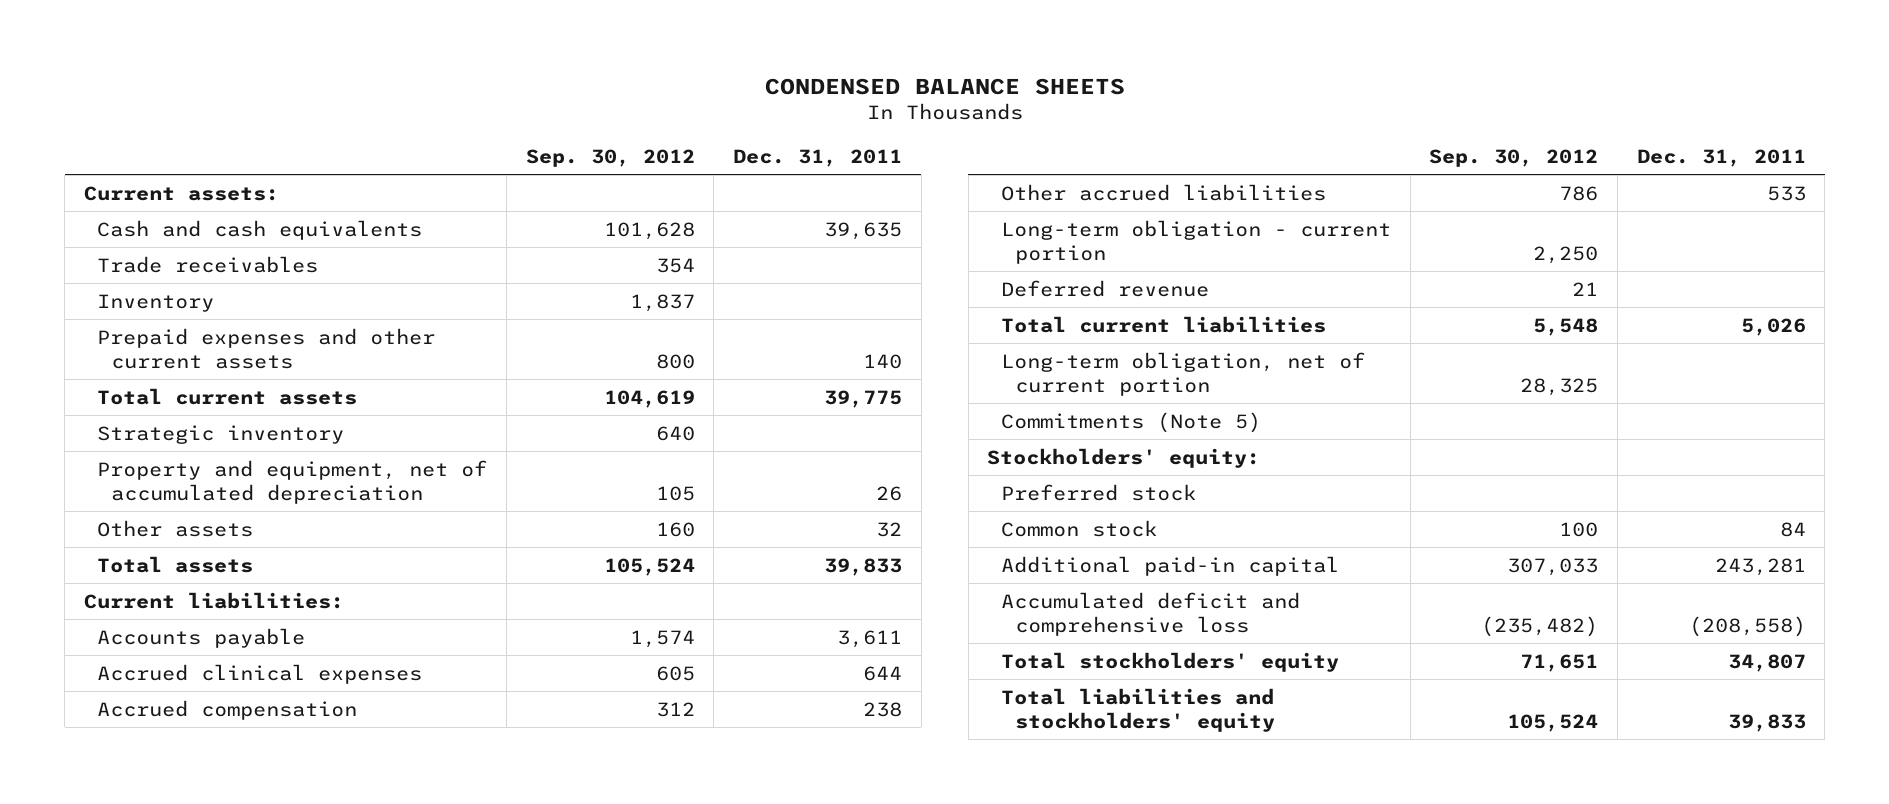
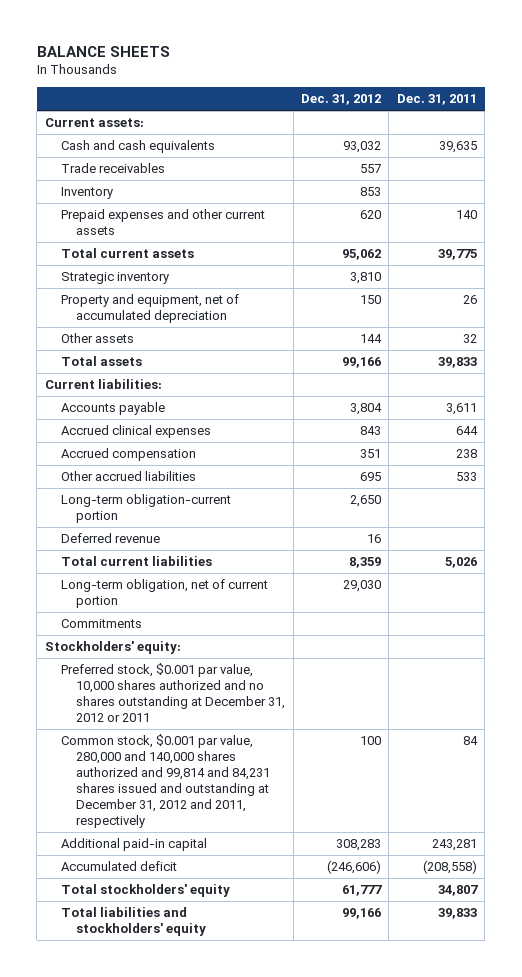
[764,77,1125,95] CONDENSED BALANCE SHEETS -> [36,45,170,57] BALANCE SHEETS
[525,148,695,167] Sep. 30, 2012 -> none
none -> [301,94,382,106] Dec. 31, 2012
[1000,219,1391,264] Long-term obligation - current portion -> [60,494,231,523] Long-term obligation-current portion
[1000,411,1261,433] Commitments (Note 5) -> [60,619,142,629] Commitments
[1000,483,1196,501] Preferred stock -> [60,663,286,722] Preferred stock, $0.001 par value, 10,000 shares authorized and no shares outstanding at December 31, 2012 or 2011
[1000,519,1157,537] Common stock -> [60,734,271,828] Common stock, $0.001 par value, 280,000 and 140,000 shares authorized and 99,814 and 84,231 shares issued and outstanding at December 31, 2012 and 2011, respectively
[1000,591,1300,636] Accumulated deficit and comprehensive loss -> [60,861,177,872] Accumulated deficit

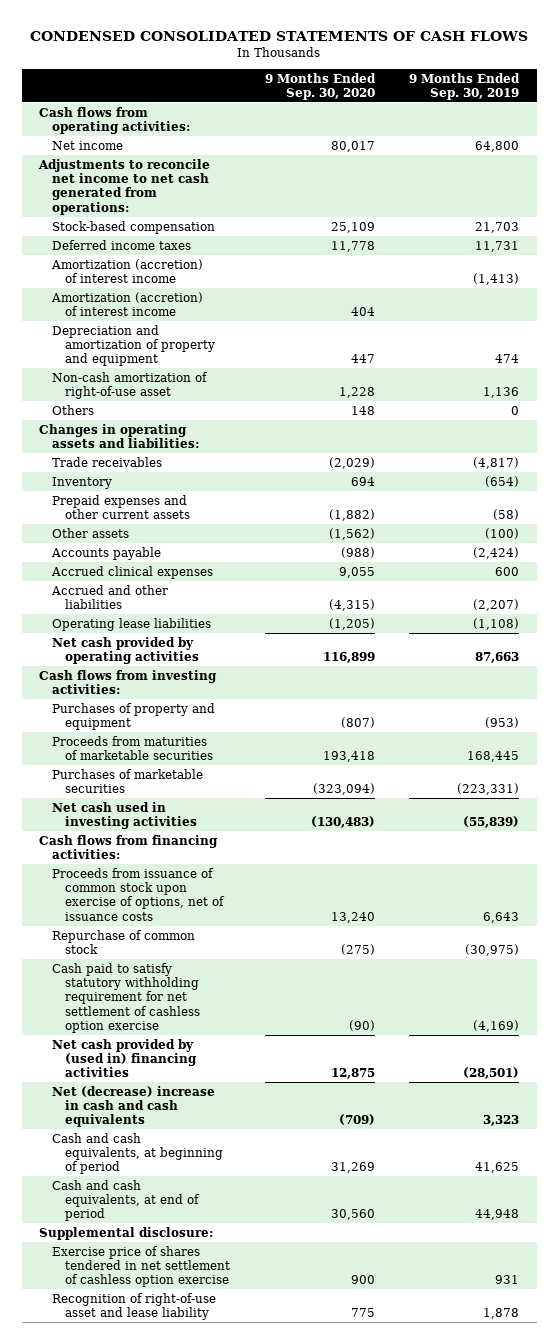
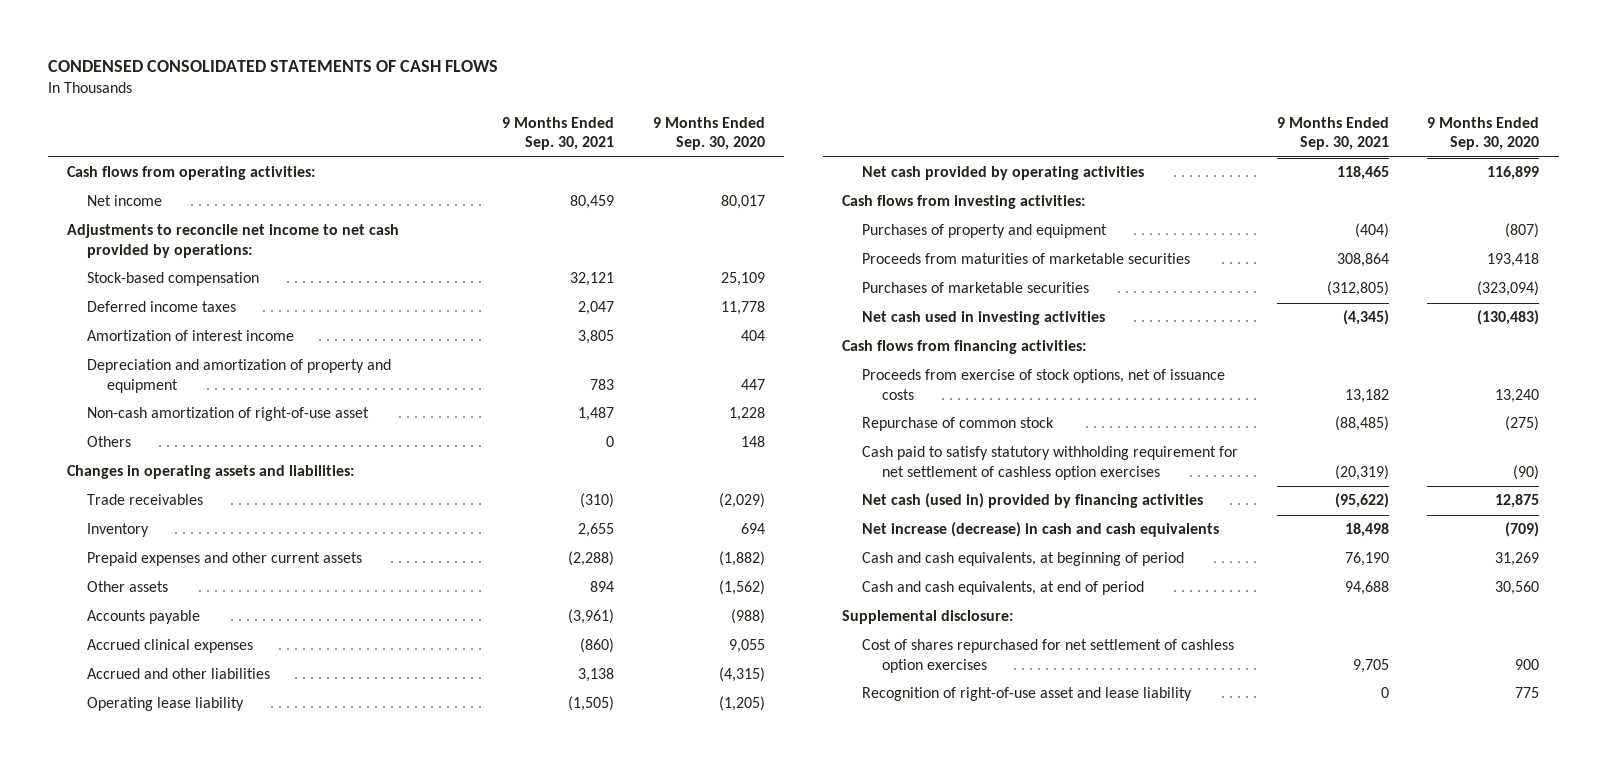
[409,72,521,100] 9 Months Ended Sep. 30, 2019 -> none
none -> [501,116,614,151] 9 Months Ended Sep. 30, 2021
[38,158,211,215] Adjustments to reconcile net income to net cash generated from operations: -> [67,224,400,259] Adjustments to reconcile net income to net cash provided by operations:
[51,258,204,284] Amortization (accretion) of interest income -> none
[51,291,204,317] Amortization (accretion) of interest income -> [87,330,295,342] Amortization of interest income
[52,617,212,631] Operating lease liabilities -> [87,697,245,712] Operating lease liability
[52,867,226,921] Proceeds from issuance of common stock upon exercise of options, net of issuance costs -> [861,369,1225,401] Proceeds from exercise of stock options, net of issuance costs
[52,962,201,1033] Cash paid to satisfy statutory withholding requirement for net settlement of cashless option exercise -> [861,446,1238,481] Cash paid to satisfy statutory withholding requirement for net settlement of cashless option exercises
[52,1038,198,1078] Net cash provided by (used in) financing activities -> [861,493,1203,509] Net cash (used in) provided by financing activities
[52,1085,216,1128] Net (decrease) increase in cash and cash equivalents -> [861,522,1219,538] Net increase (decrease) in cash and cash equivalents
[52,1245,231,1288] Exercise price of shares tendered in net settlement of cashless option exercise -> [861,639,1234,674] Cost of shares repurchased for net settlement of cashless option exercises

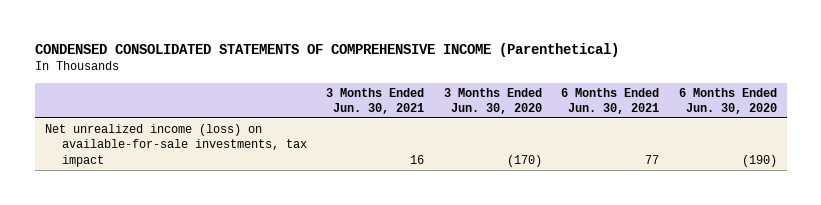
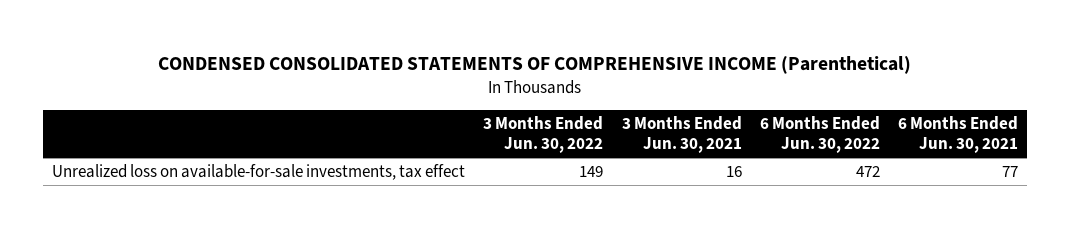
[443,87,542,115] 3 Months Ended Jun. 30, 2020 -> none
[678,87,777,115] 6 Months Ended Jun. 30, 2020 -> none
none -> [483,116,604,154] 3 Months Ended Jun. 30, 2022
none -> [759,116,880,154] 6 Months Ended Jun. 30, 2022
[44,123,307,167] Net unrealized income (loss) on available-for-sale investments, tax impact -> [52,164,466,181] Unrealized loss on available-for-sale investments, tax effect

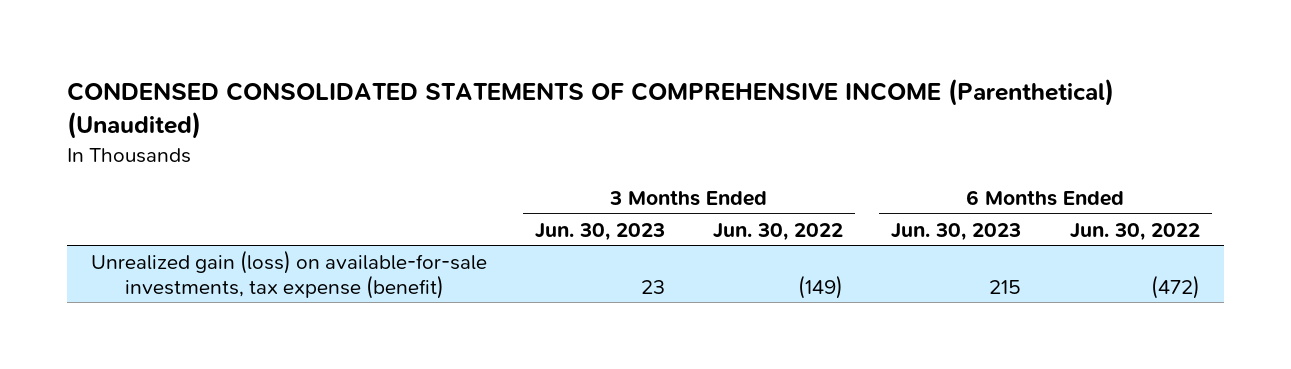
[158,55,912,74] CONDENSED CONSOLIDATED STATEMENTS OF COMPREHENSIVE INCOME (Parenthetical) -> [67,78,1115,140] CONDENSED CONSOLIDATED STATEMENTS OF COMPREHENSIVE INCOME (Parenthetical) (Unaudited)
[621,116,742,154] 3 Months Ended Jun. 30, 2021 -> none
[897,116,1018,154] 6 Months Ended Jun. 30, 2021 -> none
none -> [535,222,666,241] Jun. 30, 2023
none -> [891,222,1022,241] Jun. 30, 2023
[52,164,466,181] Unrealized loss on available-for-sale investments, tax effect -> [91,249,488,299] Unrealized gain (loss) on available-for-sale investments, tax expense (benefit)
[579,166,604,178] 149 -> [798,274,844,299] (149)
[855,166,880,178] 472 -> [1150,274,1200,299] (472)

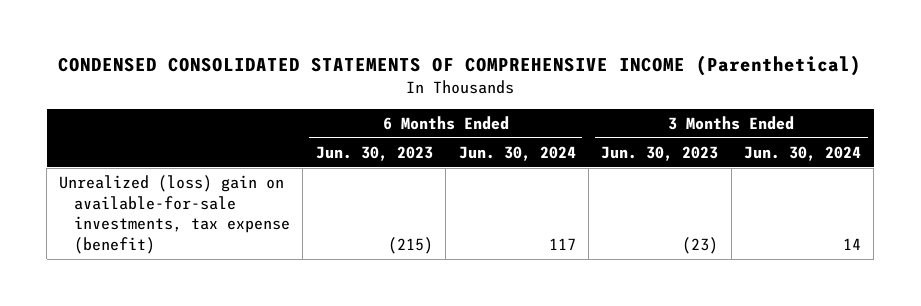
[67,78,1115,140] CONDENSED CONSOLIDATED STATEMENTS OF COMPREHENSIVE INCOME (Parenthetical) (Unaudited) -> [58,55,862,77] CONDENSED CONSOLIDATED STATEMENTS OF COMPREHENSIVE INCOME (Parenthetical)
[713,222,844,241] Jun. 30, 2022 -> none
[1069,222,1200,241] Jun. 30, 2022 -> none
none -> [458,145,576,161] Jun. 30, 2024
none -> [744,145,862,161] Jun. 30, 2024
[91,249,488,299] Unrealized gain (loss) on available-for-sale investments, tax expense (benefit) -> [59,175,291,254] Unrealized (loss) gain on available-for-sale investments, tax expense (benefit)
[641,279,666,294] 23 -> [682,236,719,254] (23)
[989,279,1022,294] 215 -> [387,236,433,254] (215)

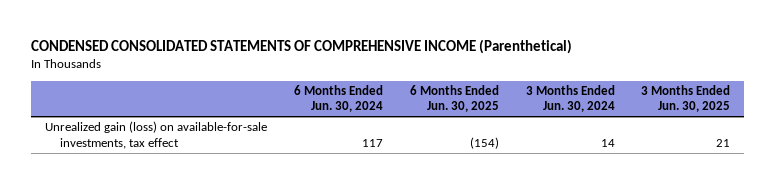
[315,145,433,161] Jun. 30, 2023 -> none
[601,145,719,161] Jun. 30, 2023 -> none
none -> [409,84,499,113] 6 Months Ended Jun. 30, 2025
none -> [641,84,731,113] 3 Months Ended Jun. 30, 2025
[59,175,291,254] Unrealized (loss) gain on available-for-sale investments, tax expense (benefit) -> [44,121,267,149] Unrealized gain (loss) on available-for-sale investments, tax effect

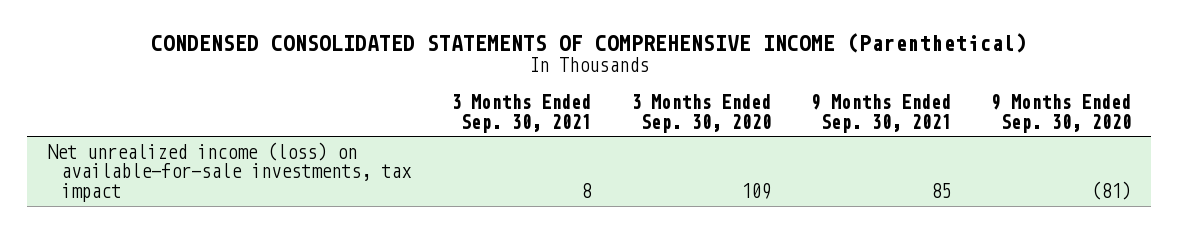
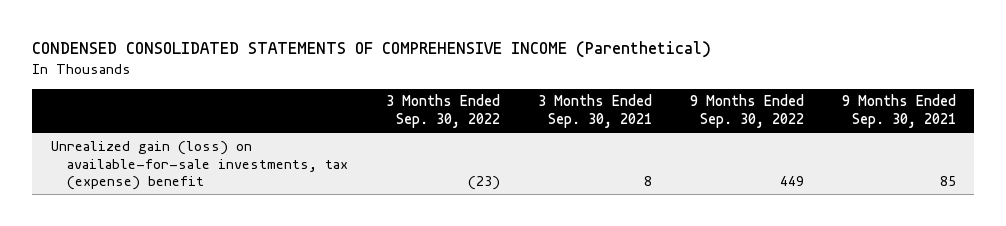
[631,93,772,133] 3 Months Ended Sep. 30, 2020 -> none
[991,93,1132,133] 9 Months Ended Sep. 30, 2020 -> none
none -> [385,94,500,129] 3 Months Ended Sep. 30, 2022
none -> [689,94,804,129] 9 Months Ended Sep. 30, 2022
[47,141,413,203] Net unrealized income (loss) on available-for-sale investments, tax impact -> [50,140,349,191] Unrealized gain (loss) on available-for-sale investments, tax (expense) benefit

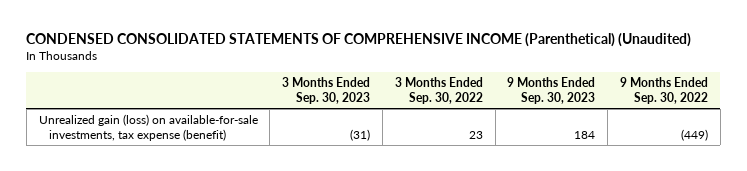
[31,41,711,59] CONDENSED CONSOLIDATED STATEMENTS OF COMPREHENSIVE INCOME (Parenthetical) -> [26,33,692,48] CONDENSED CONSOLIDATED STATEMENTS OF COMPREHENSIVE INCOME (Parenthetical) (Unaudited)
[537,94,652,129] 3 Months Ended Sep. 30, 2021 -> none
[841,94,956,129] 9 Months Ended Sep. 30, 2021 -> none
none -> [282,77,371,104] 3 Months Ended Sep. 30, 2023
none -> [507,77,596,104] 9 Months Ended Sep. 30, 2023
[50,140,349,191] Unrealized gain (loss) on available-for-sale investments, tax (expense) benefit -> [38,114,258,141] Unrealized gain (loss) on available-for-sale investments, tax expense (benefit)
[467,176,500,191] (23) -> [468,130,483,139] 23
[779,176,804,187] 449 -> [681,128,709,141] (449)

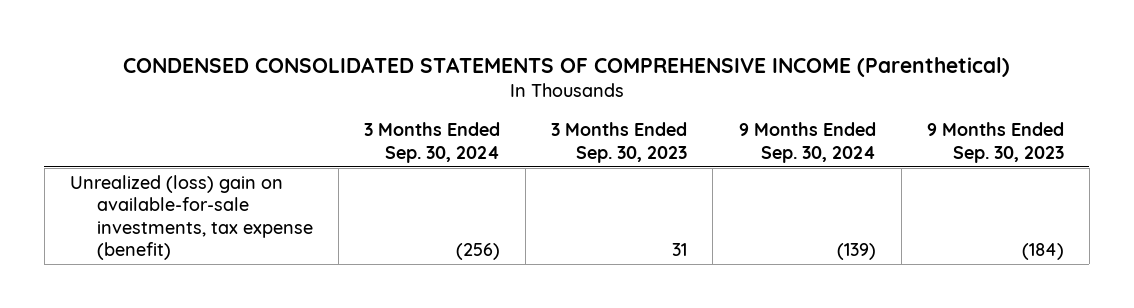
[26,33,692,48] CONDENSED CONSOLIDATED STATEMENTS OF COMPREHENSIVE INCOME (Parenthetical) (Unaudited) -> [122,56,1010,77] CONDENSED CONSOLIDATED STATEMENTS OF COMPREHENSIVE INCOME (Parenthetical)
[394,77,483,104] 3 Months Ended Sep. 30, 2022 -> none
[620,77,709,104] 9 Months Ended Sep. 30, 2022 -> none
none -> [363,122,500,163] 3 Months Ended Sep. 30, 2024
none -> [738,122,876,163] 9 Months Ended Sep. 30, 2024
[38,114,258,141] Unrealized gain (loss) on available-for-sale investments, tax expense (benefit) -> [69,174,313,261] Unrealized (loss) gain on available-for-sale investments, tax expense (benefit)
[350,128,371,141] (31) -> [672,243,688,257] 31
[574,130,596,139] 184 -> [1021,243,1064,261] (184)

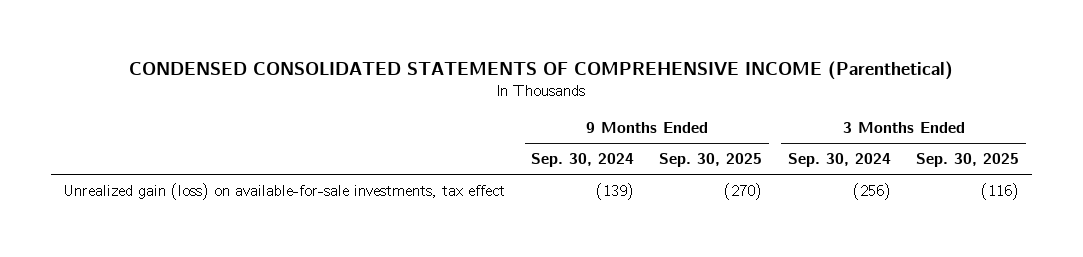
[551,122,688,163] 3 Months Ended Sep. 30, 2023 -> none
[926,122,1064,163] 9 Months Ended Sep. 30, 2023 -> none
none -> [659,153,763,168] Sep. 30, 2025
none -> [916,153,1020,168] Sep. 30, 2025
[69,174,313,261] Unrealized (loss) gain on available-for-sale investments, tax expense (benefit) -> [63,182,506,200] Unrealized gain (loss) on available-for-sale investments, tax effect

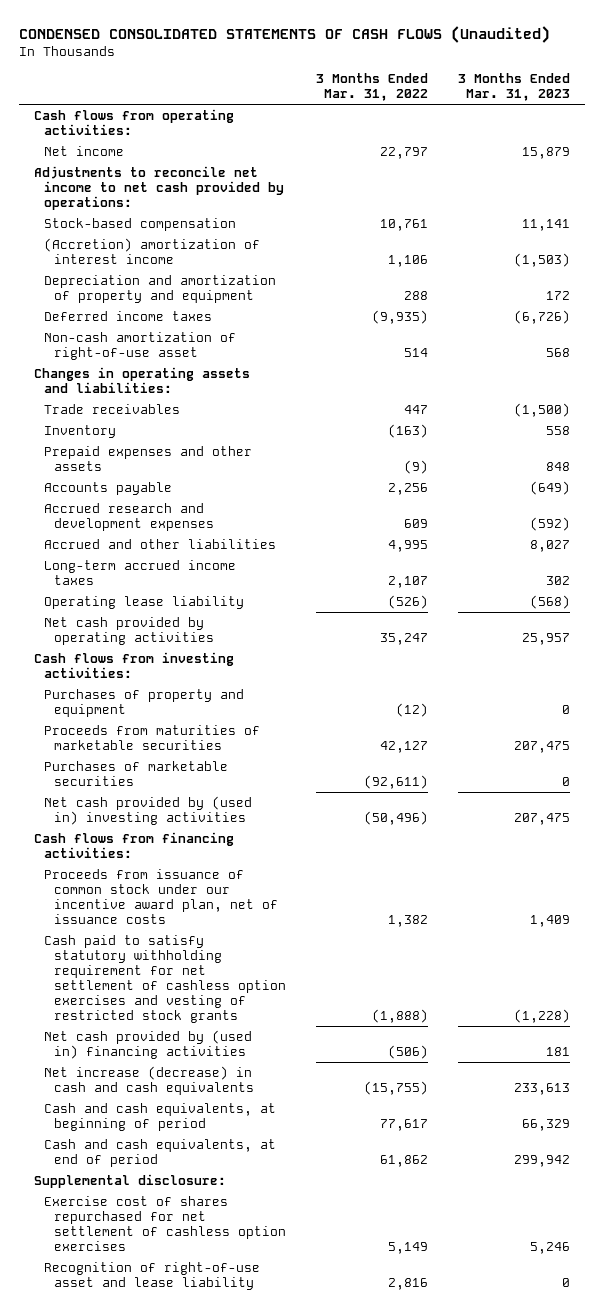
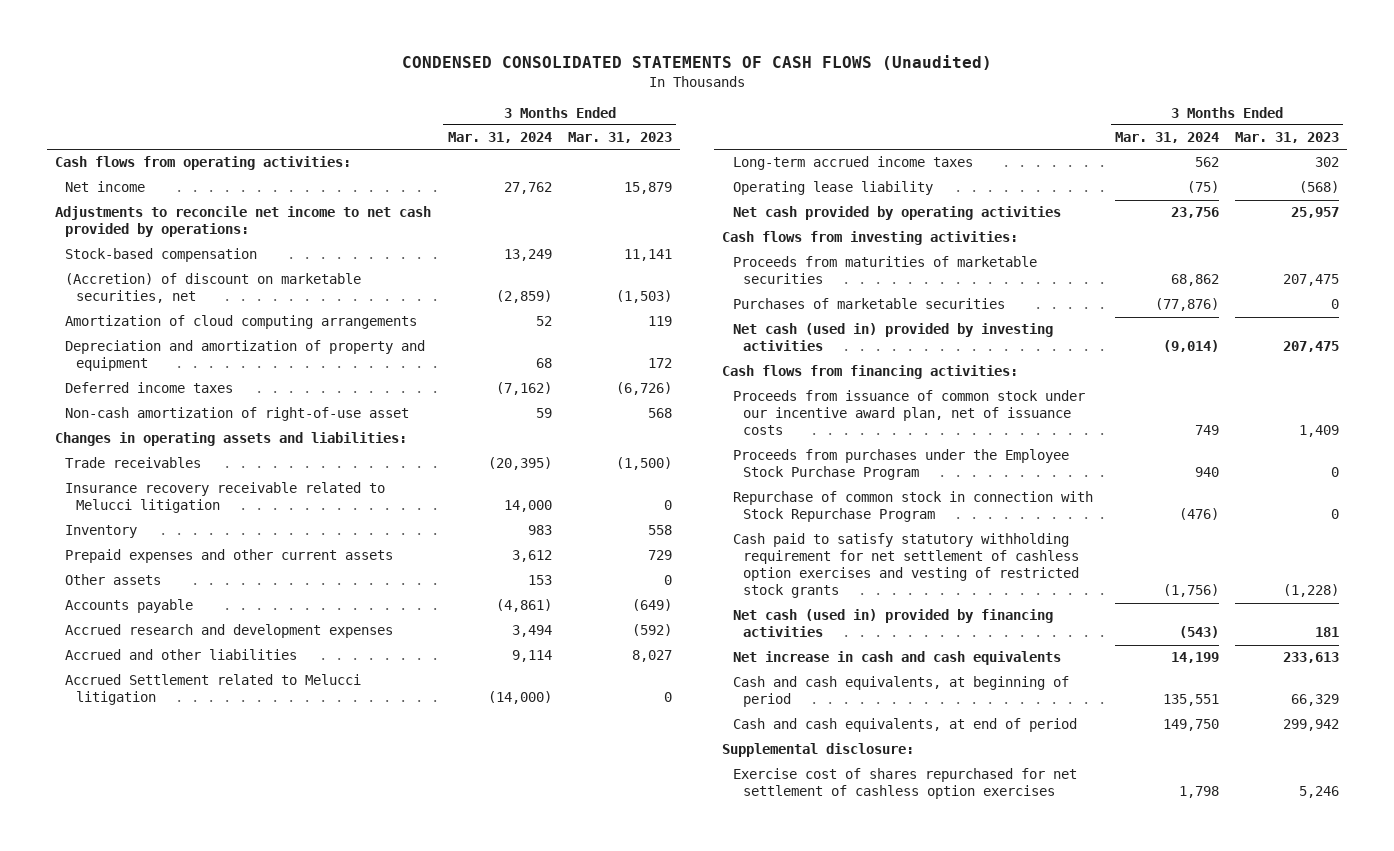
[316,73,429,102] 3 Months Ended Mar. 31, 2022 -> none
none -> [447,132,552,144] Mar. 31, 2024
[44,237,261,264] (Accretion) amortization of interest income -> [65,273,362,304] (Accretion) of discount on marketable securities, net
none -> [65,315,418,330] Amortization of cloud computing arrangements
none -> [65,482,386,514] Insurance recovery receivable related to Melucci litigation
[44,445,253,471] Prepaid expenses and other assets -> [65,549,394,564] Prepaid expenses and other current assets
[546,461,571,471] 848 -> [647,550,672,561] 729
none -> [65,574,162,586] Other assets
none -> [65,674,362,706] Accrued Settlement related to Melucci litigation
[44,688,245,717] Purchases of property and equipment -> none
[44,795,253,825] Net cash provided by (used in) investing activities -> [732,323,1053,352] Net cash (used in) provided by investing activities
none -> [732,449,1069,481] Proceeds from purchases under the Employee Stock Purchase Program
none -> [732,491,1093,523] Repurchase of common stock in connection with Stock Repurchase Program
[44,1029,253,1059] Net cash provided by (used in) financing activities -> [732,609,1053,638] Net cash (used in) provided by financing activities
[44,1065,254,1095] Net increase (decrease) in cash and cash equivalents -> [732,651,1061,666] Net increase in cash and cash equivalents
[44,1261,261,1290] Recognition of right-of-use asset and lease liability -> none

